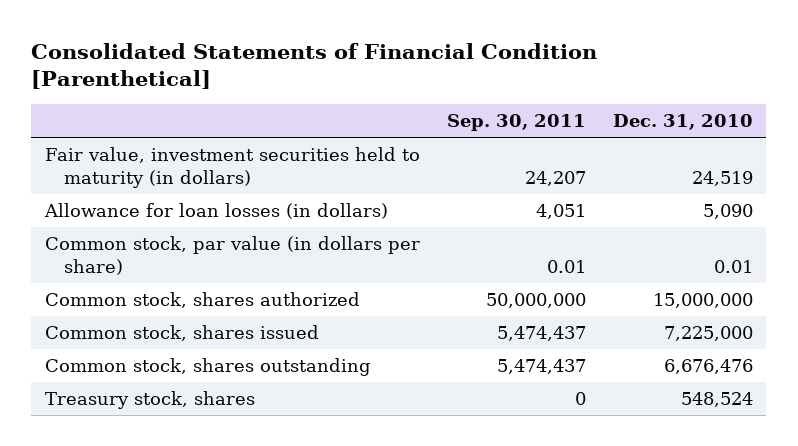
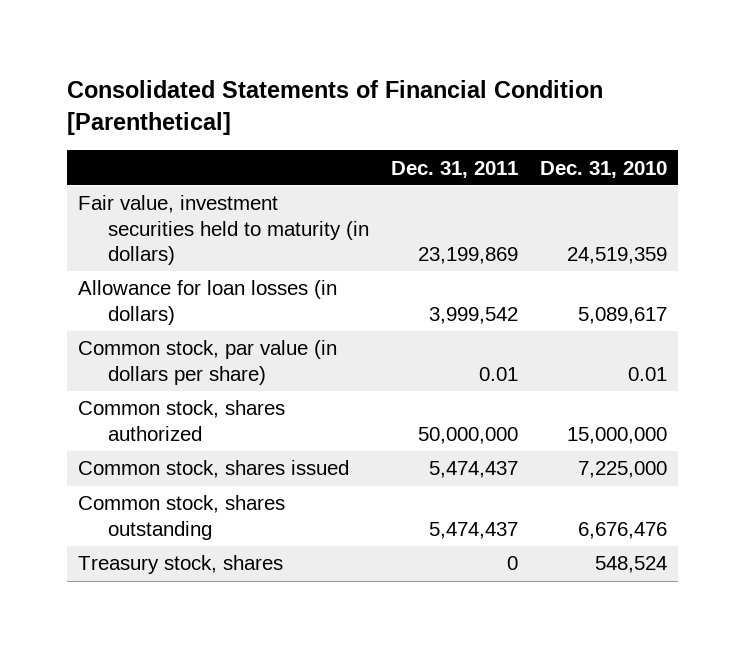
[446,114,586,132] Sep. 30, 2011 -> none
none -> [390,160,518,178] Dec. 31, 2011
[691,170,753,186] 24,519 -> [566,246,667,264] 24,519,359
[702,204,753,220] 5,090 -> [577,306,667,324] 5,089,617

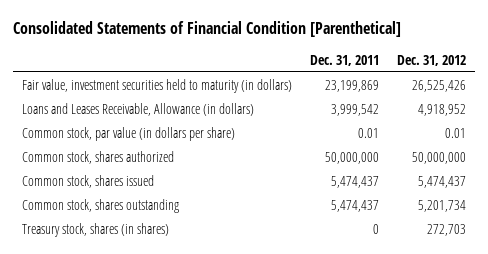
[539,160,667,178] Dec. 31, 2010 -> none
none -> [396,54,466,66] Dec. 31, 2012
[77,280,337,325] Allowance for loan losses (in dollars) -> [21,102,254,116] Loans and Leases Receivable, Allowance (in dollars)
[77,555,283,575] Treasury stock, shares -> [21,222,169,237] Treasury stock, shares (in shares)

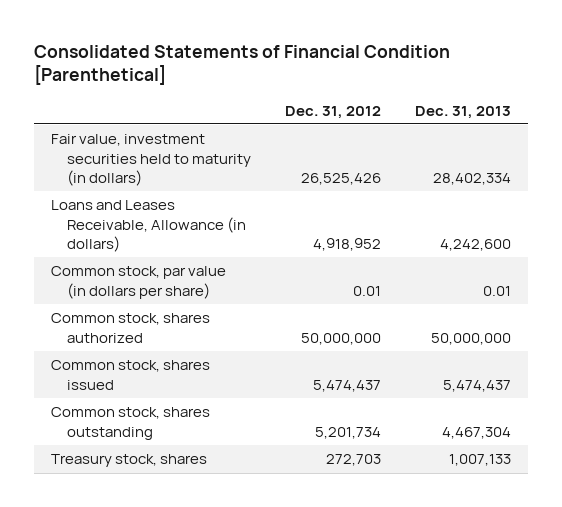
[309,54,379,66] Dec. 31, 2011 -> none
none -> [415,105,512,119] Dec. 31, 2013
[21,222,169,237] Treasury stock, shares (in shares) -> [51,454,208,468] Treasury stock, shares

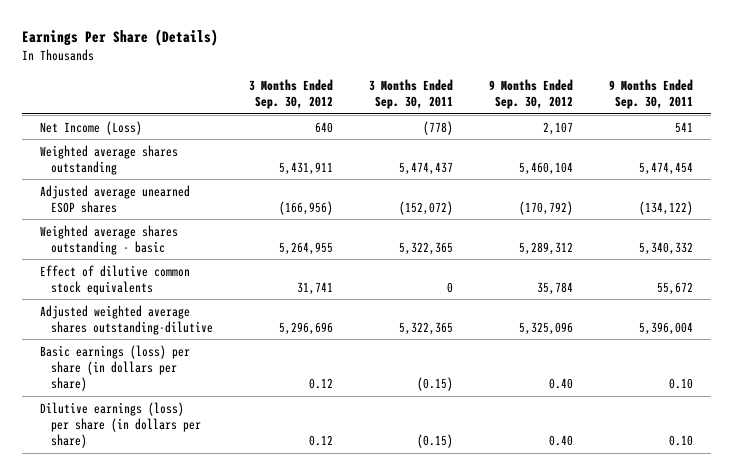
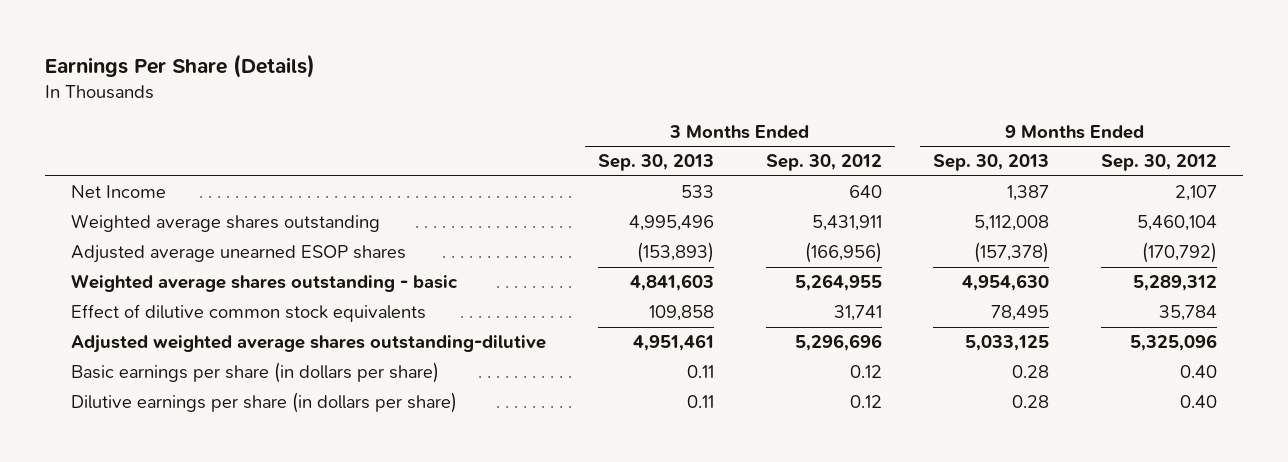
[369,78,454,110] 3 Months Ended Sep. 30, 2011 -> none
[609,78,694,110] 9 Months Ended Sep. 30, 2011 -> none
none -> [597,154,714,172] Sep. 30, 2013
none -> [933,154,1050,172] Sep. 30, 2013
[39,120,142,135] Net Income (Loss) -> [70,185,166,199] Net Income
[39,344,190,392] Basic earnings (loss) per share (in dollars per share) -> [70,362,439,384] Basic earnings per share (in dollars per share)
[39,401,202,449] Dilutive earnings (loss) per share (in dollars per share) -> [70,392,457,414] Dilutive earnings per share (in dollars per share)

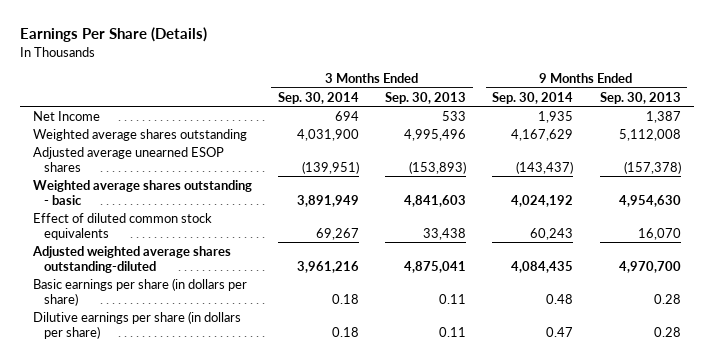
[765,154,882,172] Sep. 30, 2012 -> none
[1101,154,1218,172] Sep. 30, 2012 -> none
none -> [277,91,359,104] Sep. 30, 2014
none -> [492,91,574,104] Sep. 30, 2014
[70,304,426,323] Effect of dilutive common stock equivalents -> [32,212,212,240] Effect of diluted common stock equivalents
[648,305,714,322] 109,858 -> [423,227,467,240] 33,438
[991,305,1050,322] 78,495 -> [637,227,681,240] 16,070
[70,335,546,354] Adjusted weighted average shares outstanding-dilutive -> [31,245,231,273] Adjusted weighted average shares outstanding-diluted
[632,334,714,352] 4,951,461 -> [404,260,467,273] 4,875,041
[965,335,1050,352] 5,033,125 -> [618,260,681,273] 4,970,700

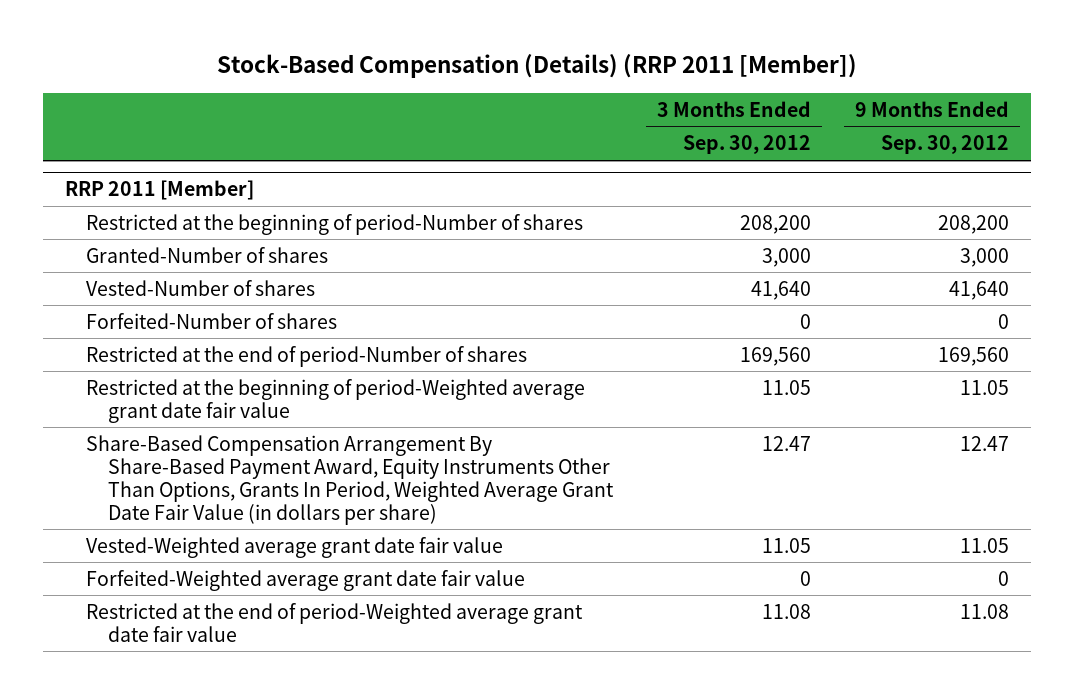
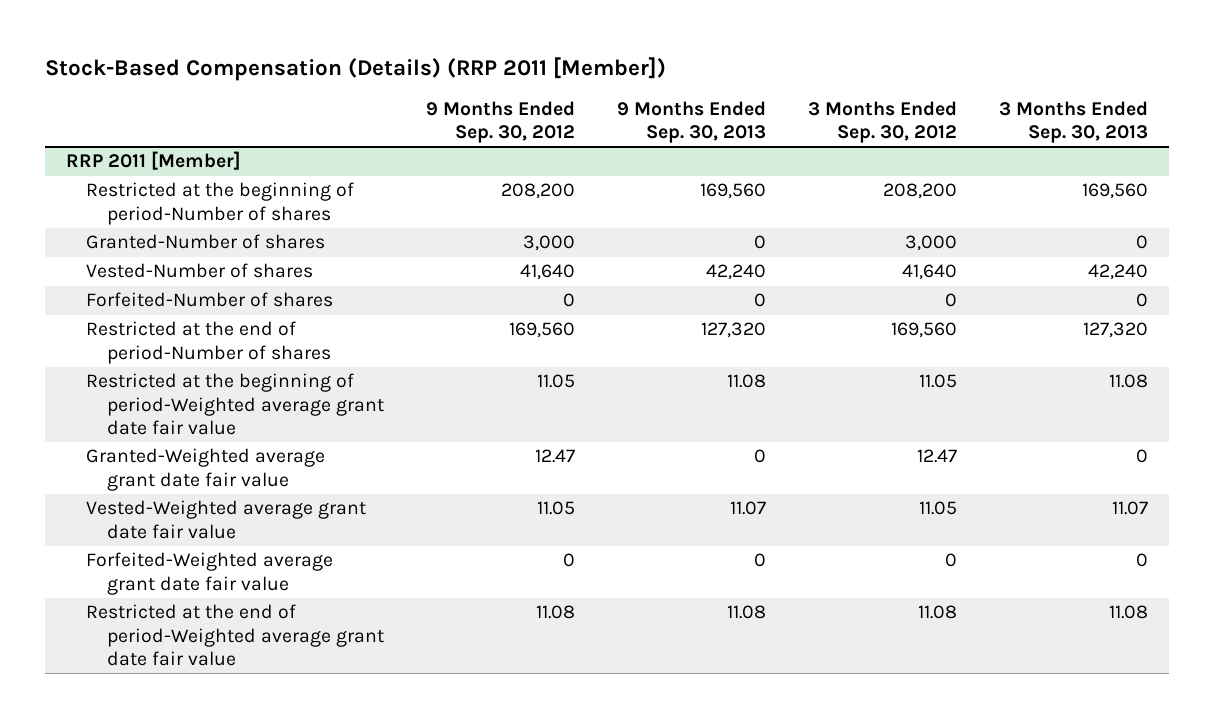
none -> [616,100,766,144] 9 Months Ended Sep. 30, 2013
none -> [998,100,1148,144] 3 Months Ended Sep. 30, 2013
[86,434,615,525] Share-Based Compensation Arrangement By Share-Based Payment Award, Equity Instruments Other Than Options, Grants In Period, Weighted Average Grant Date Fair Value (in dollars per share) -> [86,448,326,491] Granted-Weighted average grant date fair value

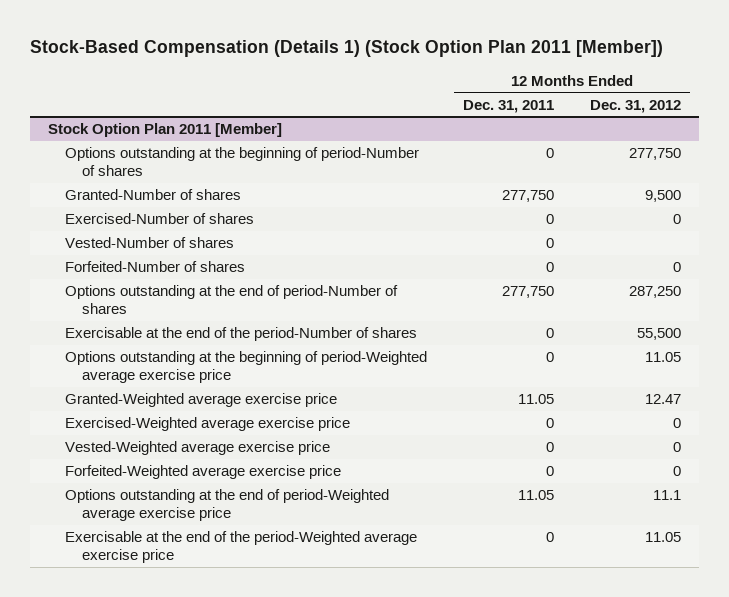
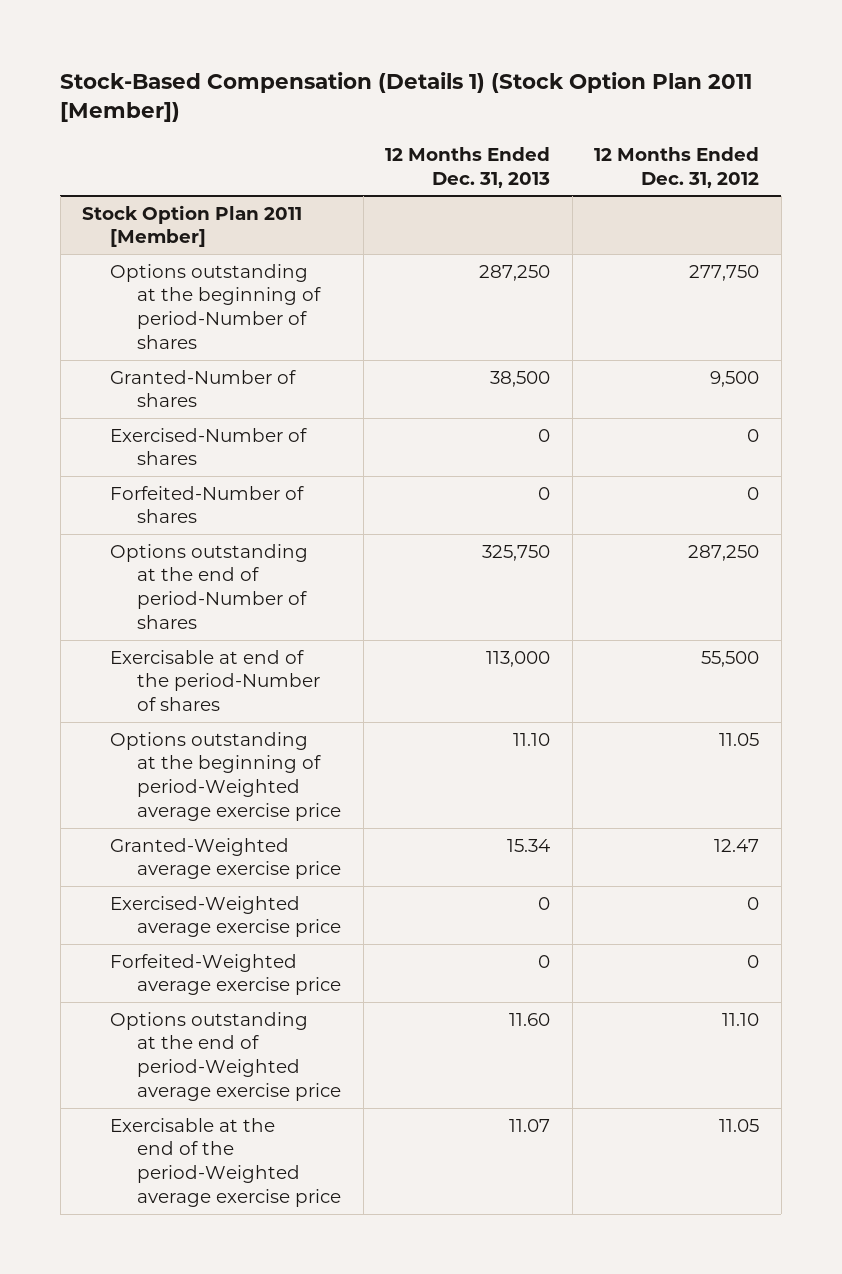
[462,99,554,113] Dec. 31, 2011 -> none
none -> [385,146,551,188] 12 Months Ended Dec. 31, 2013
[64,237,234,249] Vested-Number of shares -> none
[64,327,417,342] Exercisable at the end of the period-Number of shares -> [109,649,321,712] Exercisable at end of the period-Number of shares
[64,441,330,456] Vested-Weighted average exercise price -> none
[653,490,682,501] 11.1 -> [722,1012,760,1026] 11.10

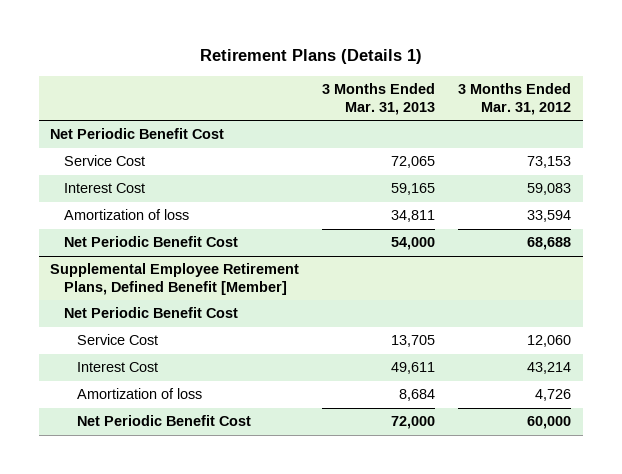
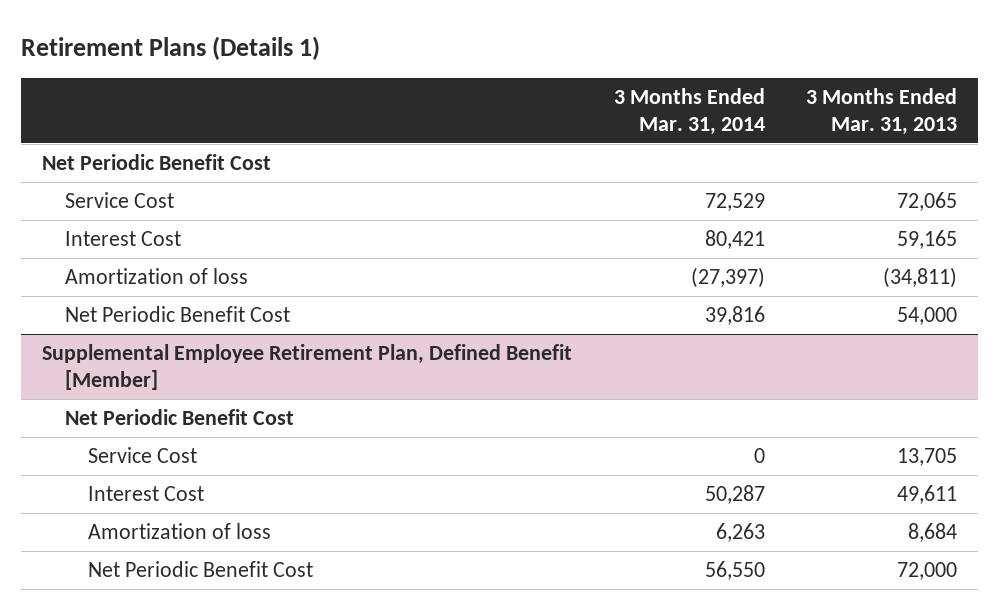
[458,83,572,115] 3 Months Ended Mar. 31, 2012 -> none
none -> [613,87,765,136] 3 Months Ended Mar. 31, 2014
[391,210,436,223] 34,811 -> [883,267,958,289] (34,811)
[50,263,300,295] Supplemental Employee Retirement Plans, Defined Benefit [Member] -> [42,344,573,391] Supplemental Employee Retirement Plan, Defined Benefit [Member]

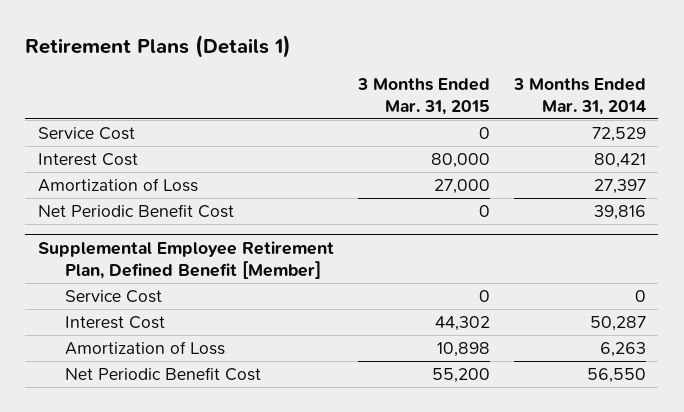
[806,87,958,136] 3 Months Ended Mar. 31, 2013 -> none
none -> [356,77,490,115] 3 Months Ended Mar. 31, 2015
[42,154,272,171] Net Periodic Benefit Cost -> none
[65,268,249,285] Amortization of loss -> [37,178,198,193] Amortization of Loss
[690,267,765,289] (27,397) -> [594,179,647,195] 27,397
[65,409,295,426] Net Periodic Benefit Cost -> none
[88,523,272,540] Amortization of loss -> [64,341,225,356] Amortization of Loss

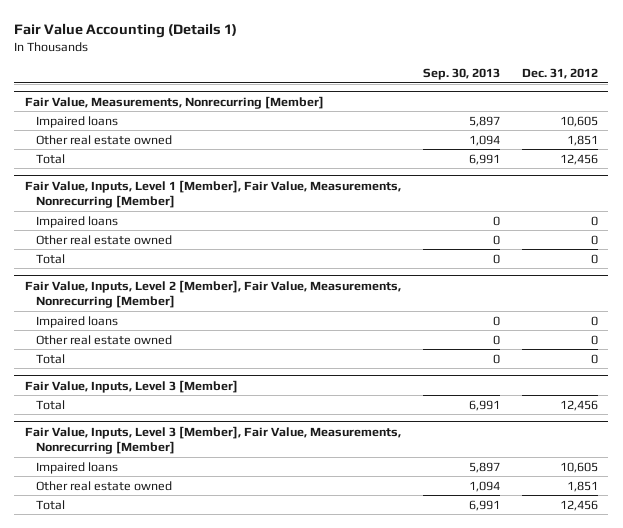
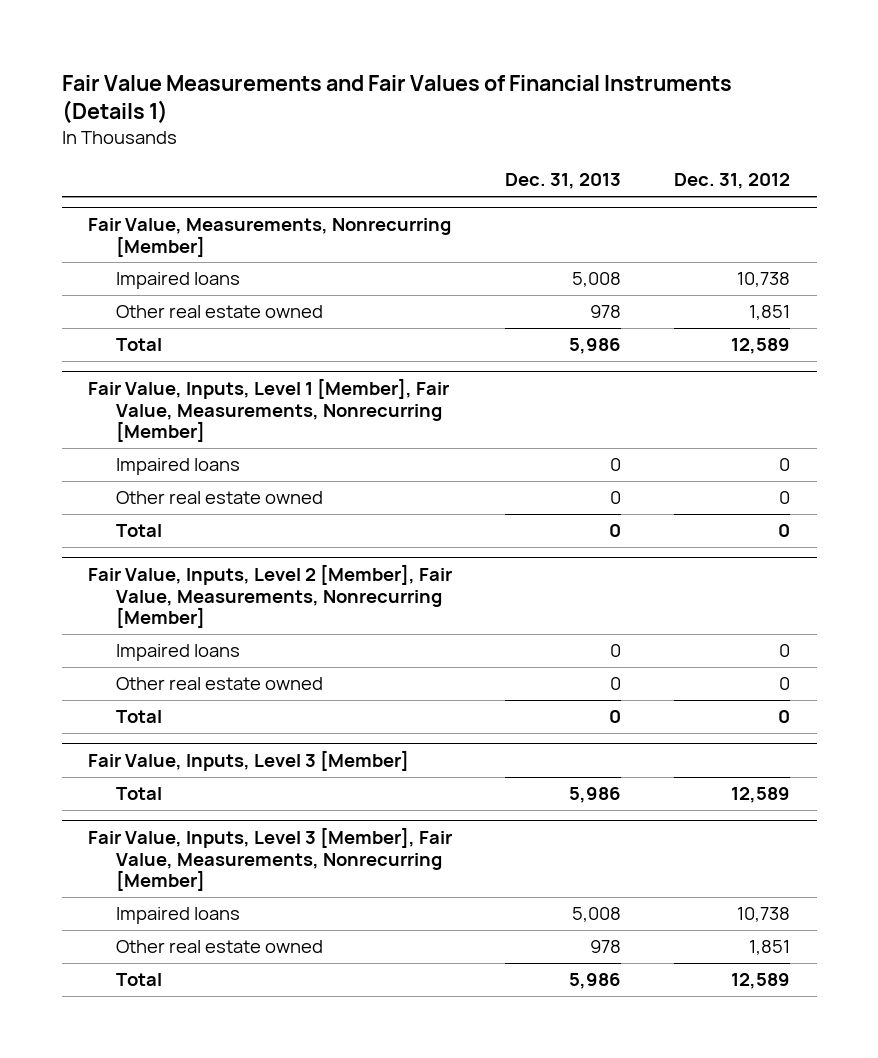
[14,22,238,38] Fair Value Accounting (Details 1) -> [61,74,732,125] Fair Value Measurements and Fair Values of Financial Instruments (Details 1)
[422,68,500,81] Sep. 30, 2013 -> none
none -> [505,173,622,190] Dec. 31, 2013
[559,115,598,127] 10,605 -> [737,272,791,288] 10,738
[559,153,598,165] 12,456 -> [731,338,791,355] 12,589
[559,399,598,411] 12,456 -> [731,787,791,804] 12,589
[559,461,598,473] 10,605 -> [737,907,791,923] 10,738
[559,499,598,511] 12,456 -> [731,973,791,990] 12,589

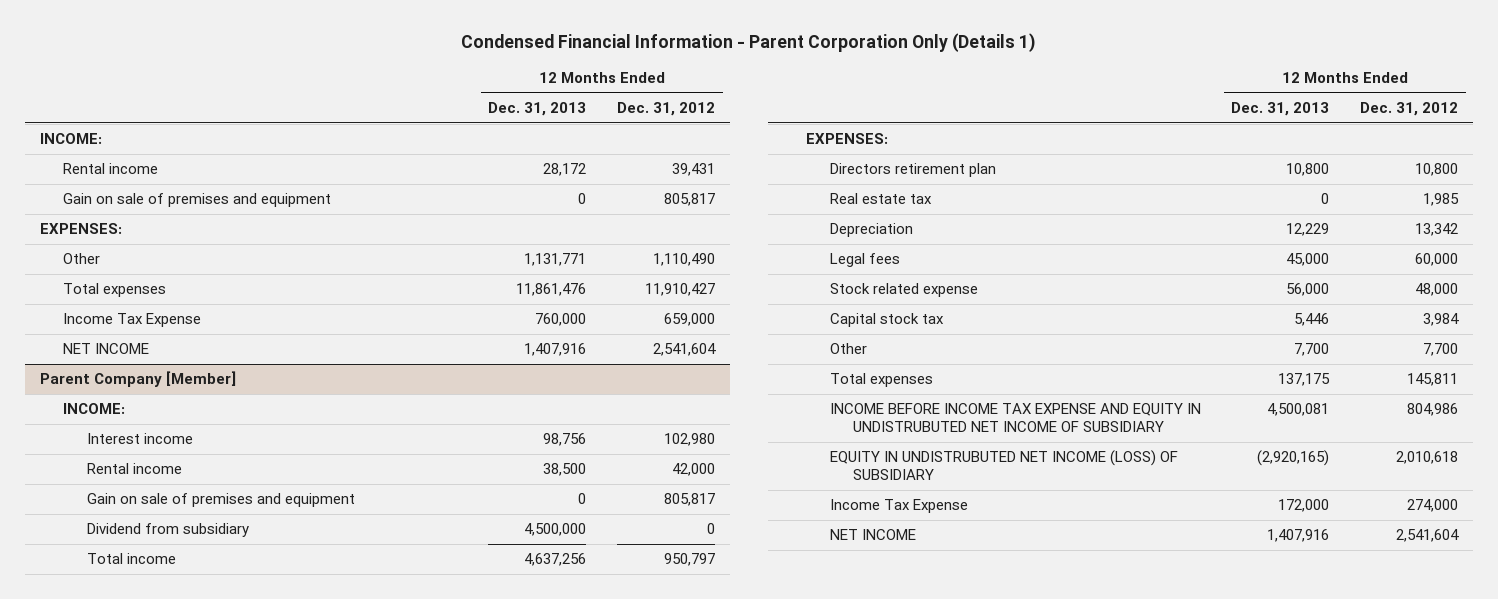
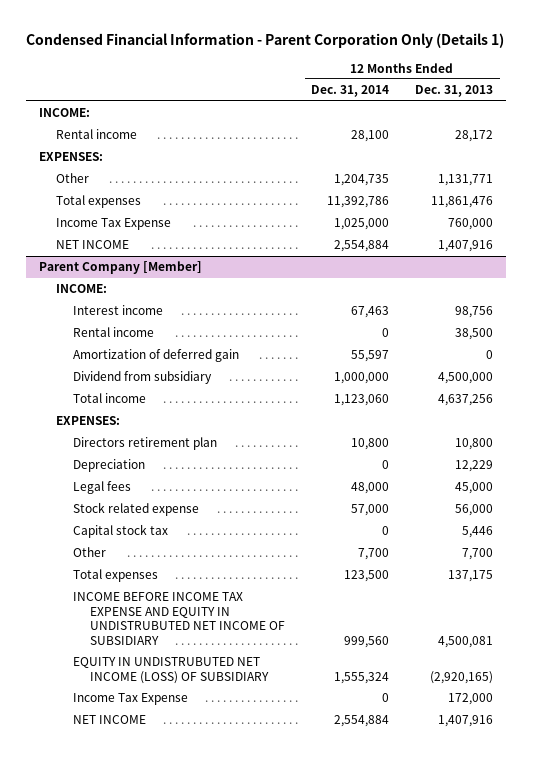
[617,102,716,117] Dec. 31, 2012 -> none
none -> [311,85,390,98] Dec. 31, 2014
[63,193,332,208] Gain on sale of premises and equipment -> none
[86,493,355,508] Gain on sale of premises and equipment -> none
none -> [73,349,240,363] Amortization of deferred gain
[829,193,932,205] Real estate tax -> none

